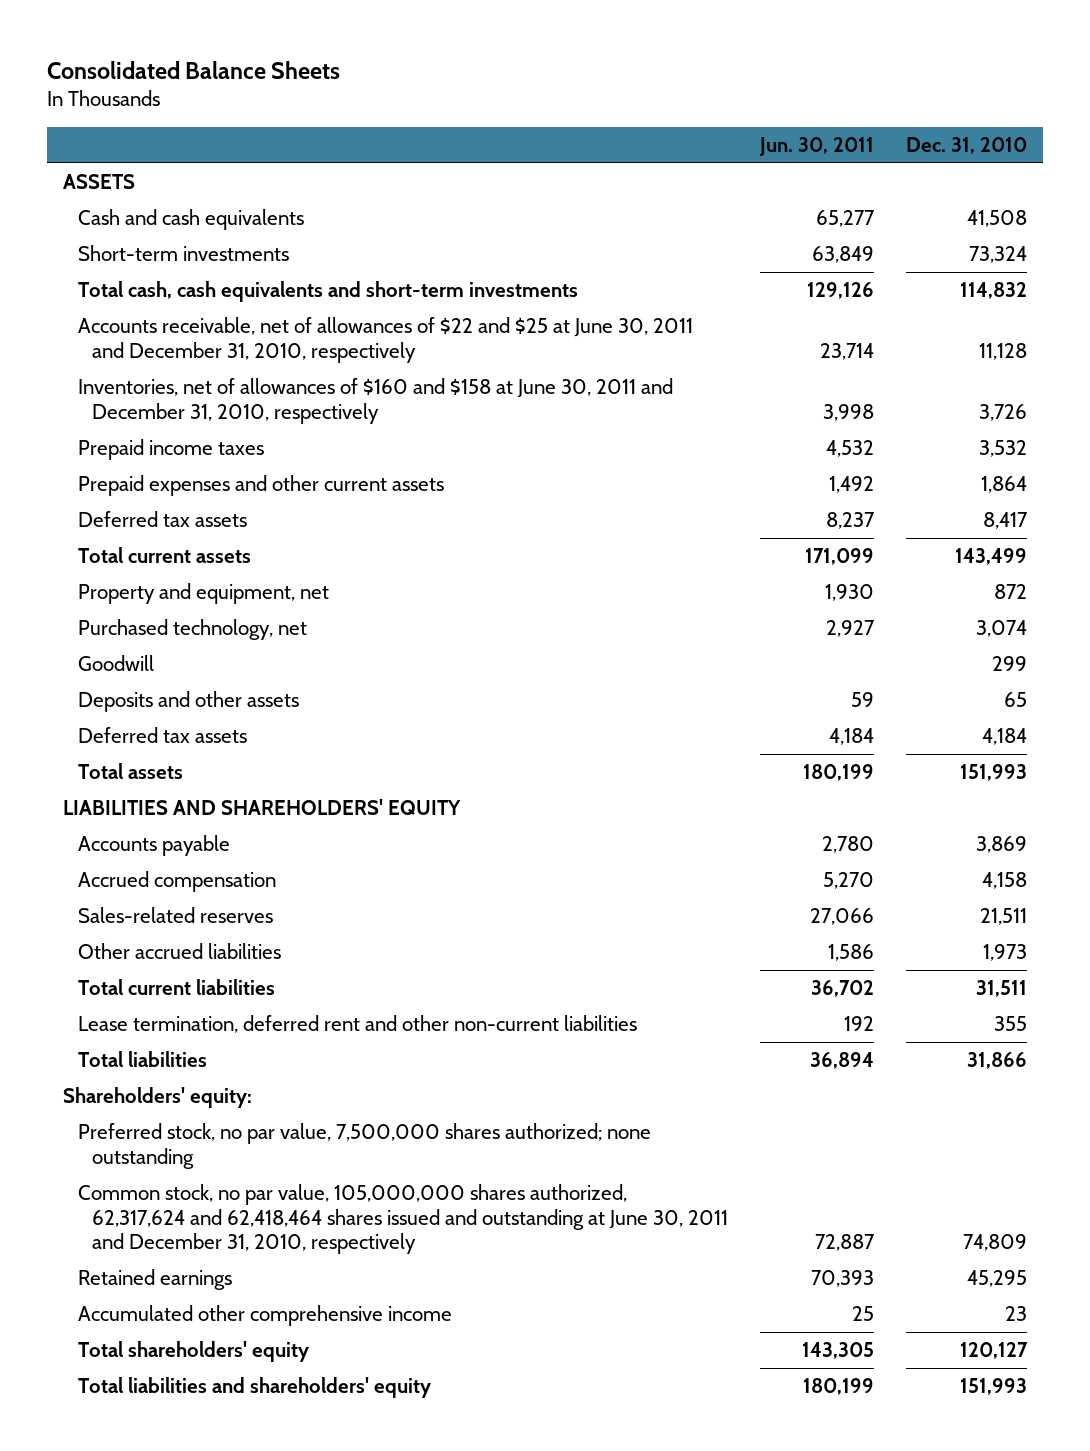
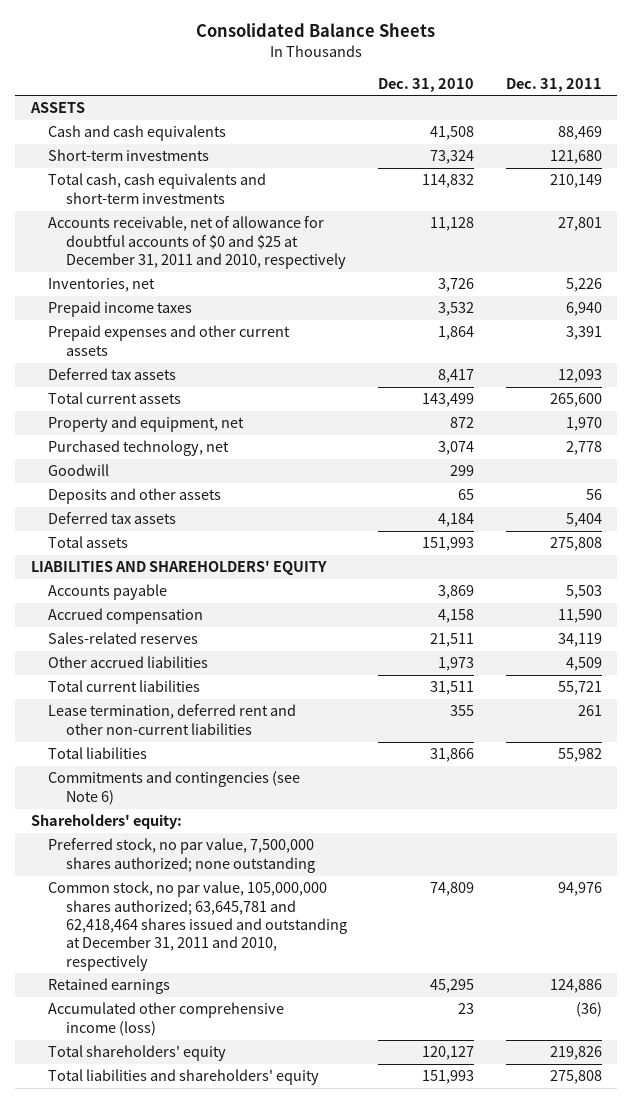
[759,136,875,156] Jun. 30, 2011 -> none
none -> [505,77,602,92] Dec. 31, 2011
[77,317,693,363] Accounts receivable, net of allowances of $22 and $25 at June 30, 2011 and December 31, 2010, respectively -> [48,216,347,269] Accounts receivable, net of allowance for doubtful accounts of $0 and $25 at December 31, 2011 and 2010, respectively
[77,378,673,424] Inventories, net of allowances of $160 and $158 at June 30, 2011 and December 31, 2010, respectively -> [48,278,156,293] Inventories, net
none -> [48,771,301,805] Commitments and contingencies (see Note 6)
[77,1184,729,1255] Common stock, no par value, 105,000,000 shares authorized, 62,317,624 and 62,418,464 shares issued and outstanding at June 30, 2011 and December 31, 2010, respectively -> [48,881,348,971] Common stock, no par value, 105,000,000 shares authorized; 63,645,781 and 62,418,464 shares issued and outstanding at December 31, 2011 and 2010, respectively
[77,1305,452,1327] Accumulated other comprehensive income -> [48,1002,285,1036] Accumulated other comprehensive income (loss)

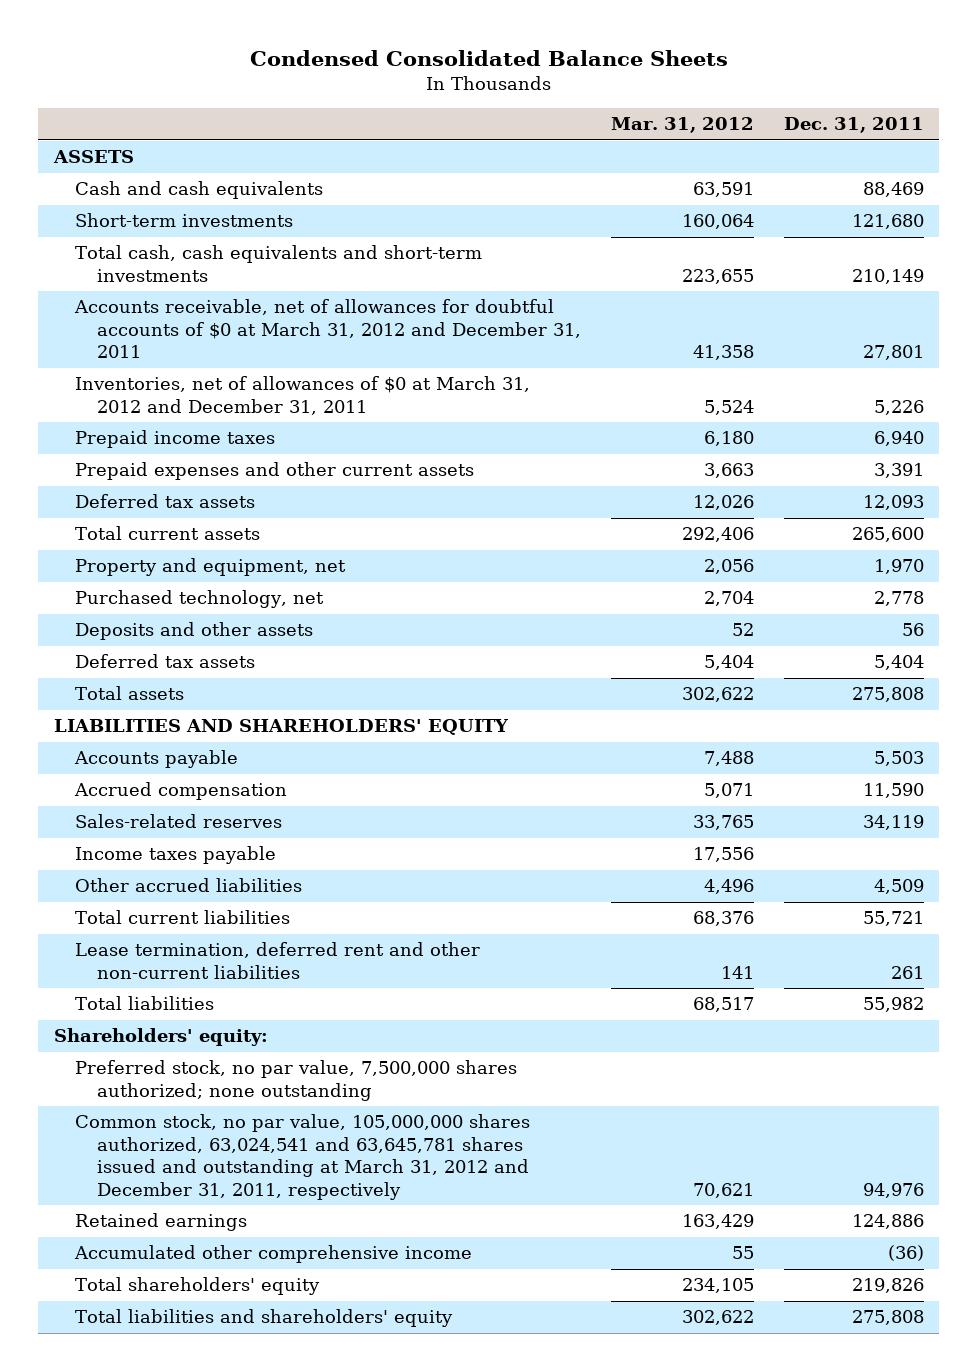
[196,23,436,38] Consolidated Balance Sheets -> [249,50,728,67] Condensed Consolidated Balance Sheets
[378,77,475,92] Dec. 31, 2010 -> none
none -> [610,117,754,134] Mar. 31, 2012
[48,216,347,269] Accounts receivable, net of allowance for doubtful accounts of $0 and $25 at December 31, 2011 and 2010, respectively -> [74,299,581,359] Accounts receivable, net of allowances for doubtful accounts of $0 at March 31, 2012 and December 31, 2011
[48,278,156,293] Inventories, net -> [75,376,531,415] Inventories, net of allowances of $0 at March 31, 2012 and December 31, 2011
[48,464,110,477] Goodwill -> none
none -> [75,846,277,865] Income taxes payable
[48,771,301,805] Commitments and contingencies (see Note 6) -> none
[48,881,348,971] Common stock, no par value, 105,000,000 shares authorized; 63,645,781 and 62,418,464 shares issued and outstanding at December 31, 2011 and 2010, respectively -> [75,1114,531,1200] Common stock, no par value, 105,000,000 shares authorized, 63,024,541 and 63,645,781 shares issued and outstanding at March 31, 2012 and December 31, 2011, respectively
[48,1002,285,1036] Accumulated other comprehensive income (loss) -> [74,1245,473,1264] Accumulated other comprehensive income

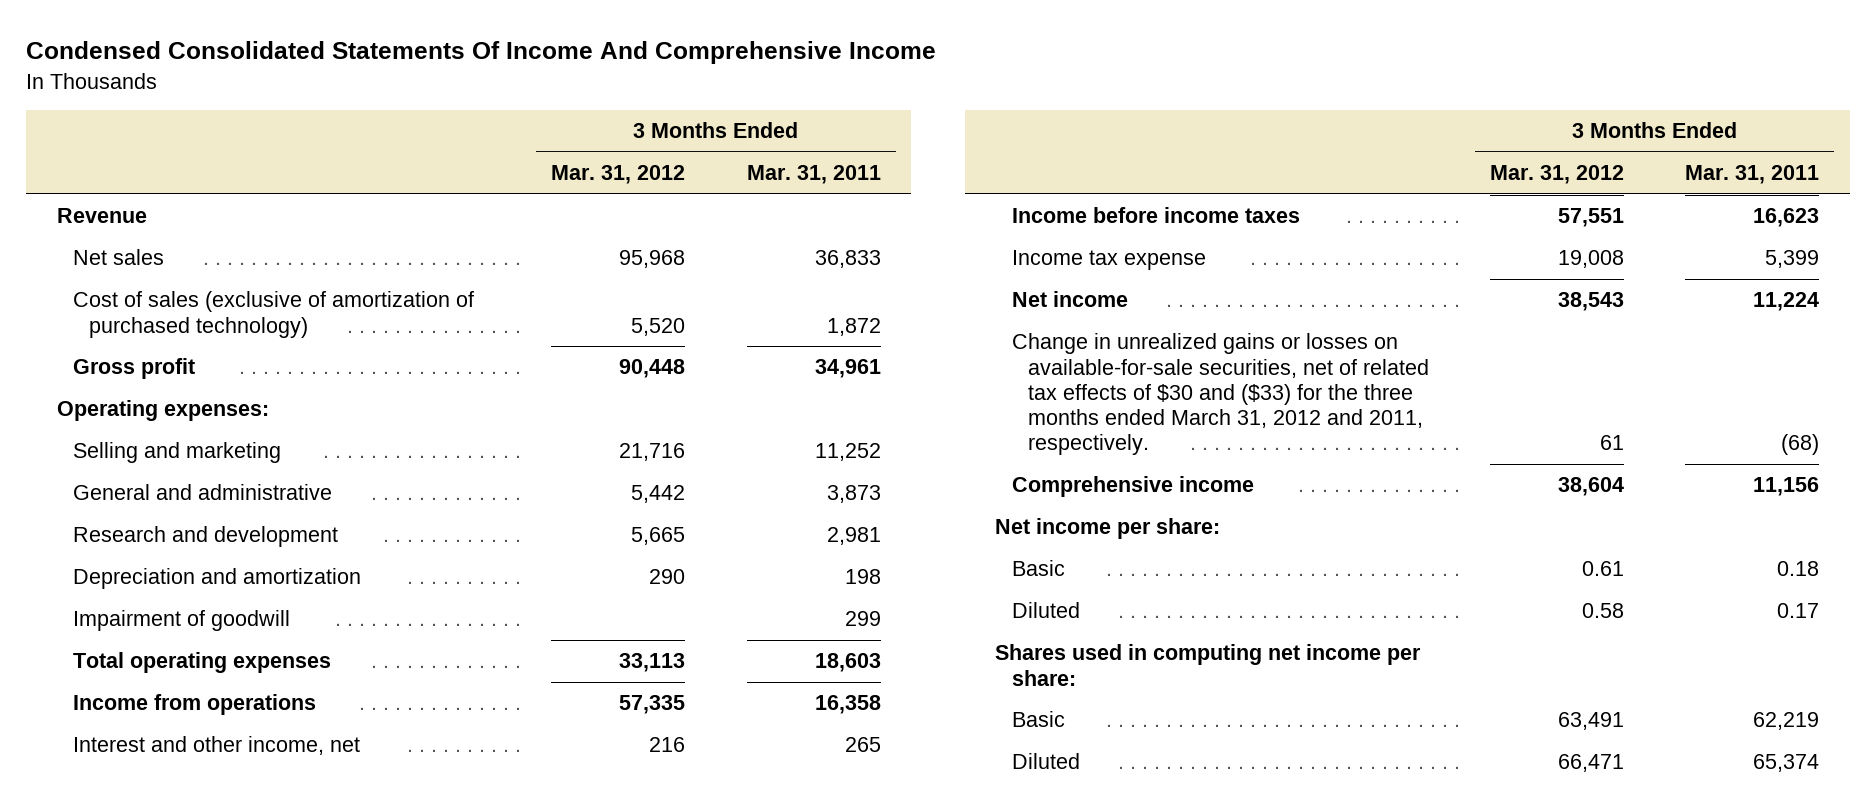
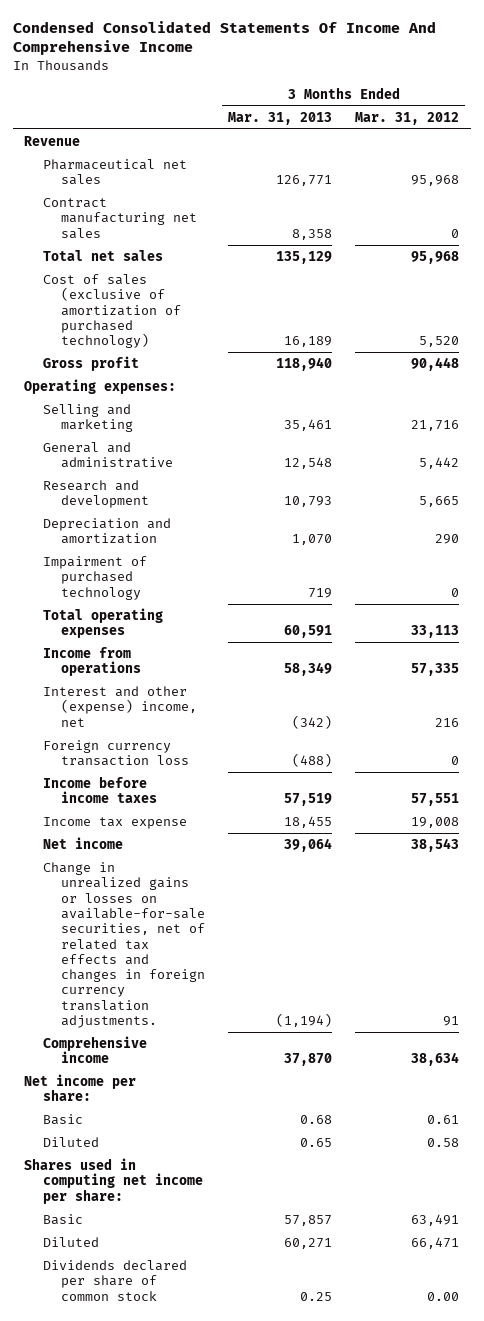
[746,165,881,185] Mar. 31, 2011 -> none
none -> [228,111,333,125] Mar. 31, 2013
none -> [42,158,187,186] Pharmaceutical net sales
none -> [42,197,198,239] Contract manufacturing net sales
[73,249,165,266] Net sales -> [42,249,163,261] Total net sales
[73,610,291,632] Impairment of goodwill -> none
none -> [42,555,147,600] Impairment of purchased technology
[73,736,361,756] Interest and other income, net -> [42,685,198,727] Interest and other (expense) income, net
none -> [42,739,190,767] Foreign currency transaction loss
[1011,333,1430,456] Change in unrealized gains or losses on available-for-sale securities, net of related tax effects of $30 and ($33) for the three months ended March 31, 2012 and 2011, respectively. -> [42,861,206,1029] Change in unrealized gains or losses on available-for-sale securities, net of related tax effects and changes in foreign currency translation adjustments.
[1600,435,1625,451] 61 -> [443,1016,460,1027] 91
[1558,477,1625,497] 38,604 -> [411,1052,460,1067] 38,634
none -> [42,1259,187,1301] Dividends declared per share of common stock

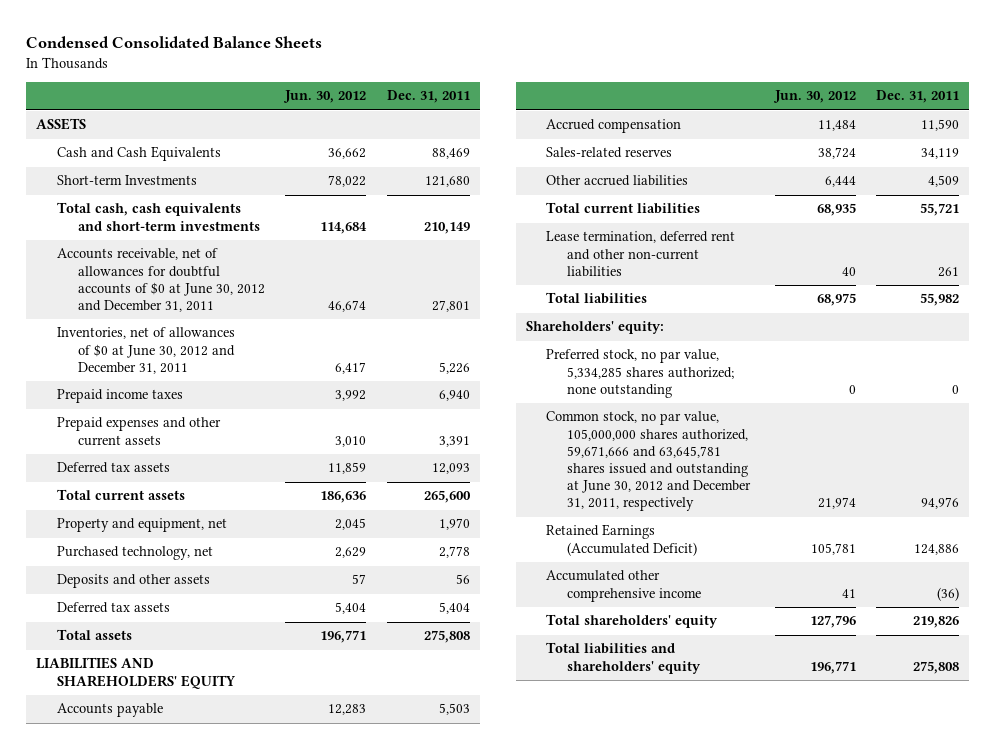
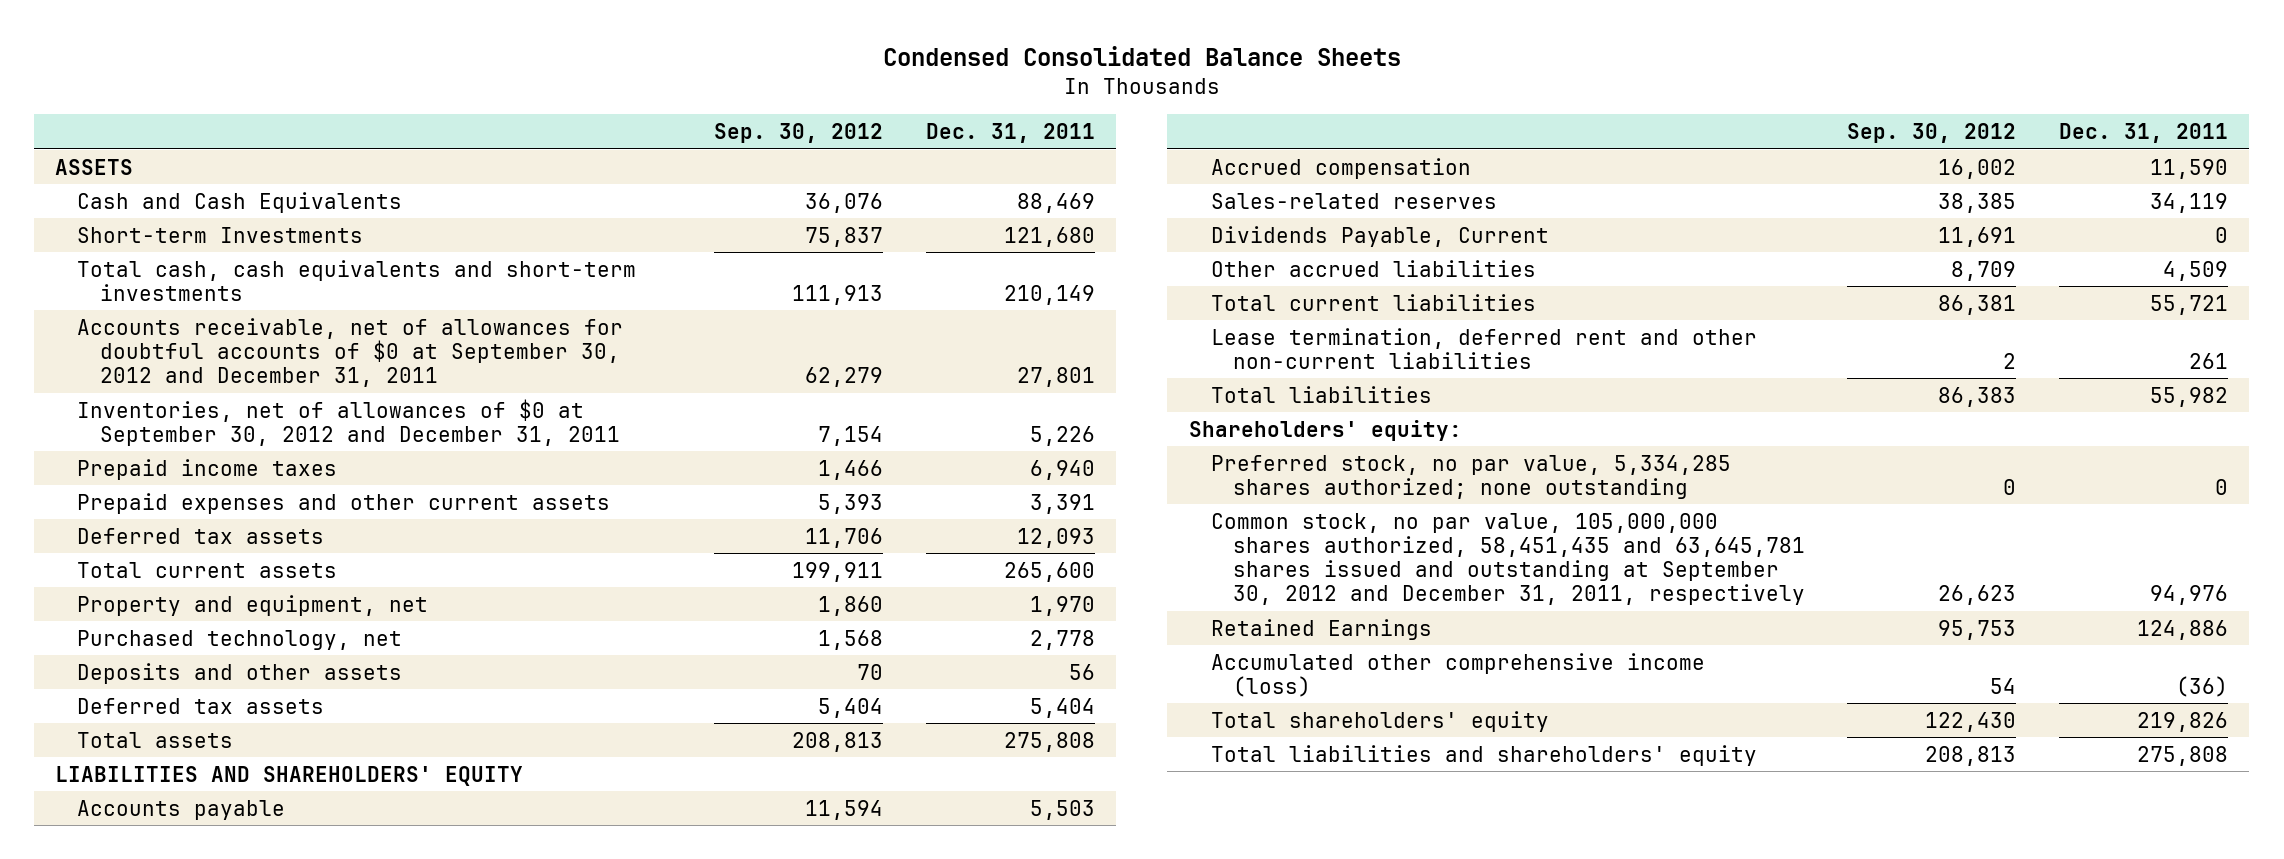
[283,90,367,104] Jun. 30, 2012 -> none
none -> [714,122,884,143] Sep. 30, 2012
[57,248,265,312] Accounts receivable, net of allowances for doubtful accounts of $0 at June 30, 2012 and December 31, 2011 -> [77,317,624,387] Accounts receivable, net of allowances for doubtful accounts of $0 at September 30, 2012 and December 31, 2011
[57,327,236,374] Inventories, net of allowances of $0 at June 30, 2012 and December 31, 2011 -> [77,398,620,446] Inventories, net of allowances of $0 at September 30, 2012 and December 31, 2011
none -> [1210,225,1549,247] Dividends Payable, Current
[546,411,752,512] Common stock, no par value, 105,000,000 shares authorized, 59,671,666 and 63,645,781 shares issued and outstanding at June 30, 2012 and December 31, 2011, respectively -> [1210,512,1805,606] Common stock, no par value, 105,000,000 shares authorized, 58,451,435 and 63,645,781 shares issued and outstanding at September 30, 2012 and December 31, 2011, respectively
[546,524,698,556] Retained Earnings (Accumulated Deficit) -> [1210,618,1432,640] Retained Earnings
[546,570,702,602] Accumulated other comprehensive income -> [1210,652,1705,697] Accumulated other comprehensive income (loss)

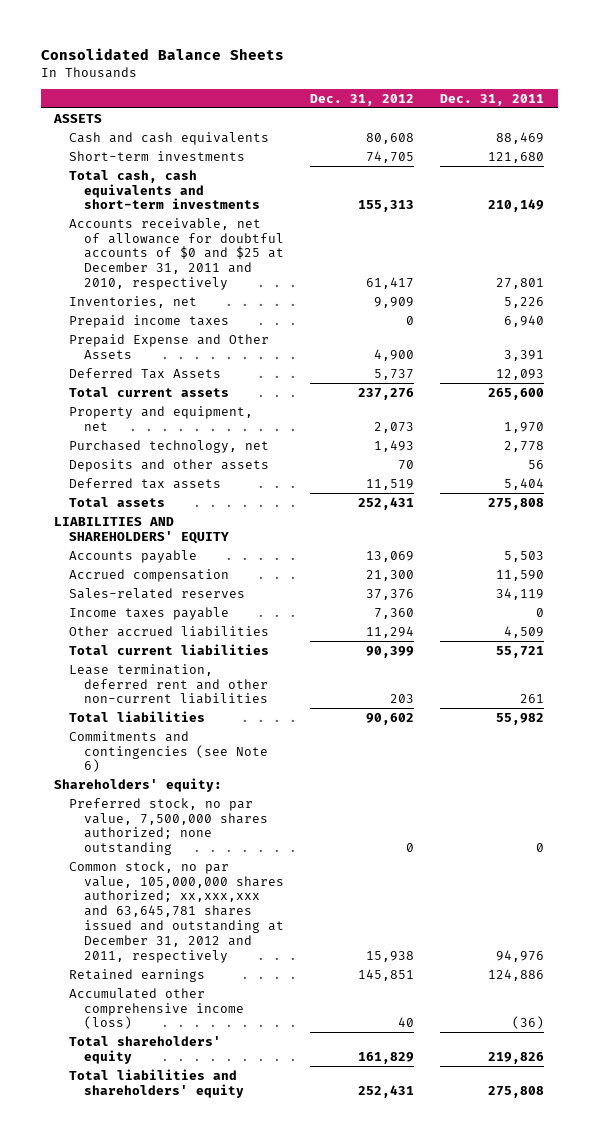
[882,46,1401,67] Condensed Consolidated Balance Sheets -> [40,48,284,61] Consolidated Balance Sheets
[714,122,884,143] Sep. 30, 2012 -> none
none -> [309,93,414,106] Dec. 31, 2012
[77,191,403,213] Cash and Cash Equivalents -> [68,131,269,145] Cash and cash equivalents
[77,226,364,243] Short-term Investments -> [68,150,245,161] Short-term investments
[77,317,624,387] Accounts receivable, net of allowances for doubtful accounts of $0 at September 30, 2012 and December 31, 2011 -> [68,217,284,291] Accounts receivable, net of allowance for doubtful accounts of $0 and $25 at December 31, 2011 and 2010, respectively
[77,398,620,446] Inventories, net of allowances of $0 at September 30, 2012 and December 31, 2011 -> [68,295,197,308] Inventories, net
[77,492,611,514] Prepaid expenses and other current assets -> [68,333,269,359] Prepaid Expense and Other Assets
[77,527,325,544] Deferred tax assets -> [68,367,221,379] Deferred Tax Assets
[1210,225,1549,247] Dividends Payable, Current -> none
none -> [68,606,229,620] Income taxes payable
none -> [68,730,268,773] Commitments and contingencies (see Note 6)
[1210,454,1731,499] Preferred stock, no par value, 5,334,285 shares authorized; none outstanding -> [68,797,268,856] Preferred stock, no par value, 7,500,000 shares authorized; none outstanding
[1210,512,1805,606] Common stock, no par value, 105,000,000 shares authorized, 58,451,435 and 63,645,781 shares issued and outstanding at September 30, 2012 and December 31, 2011, respectively -> [68,860,284,963] Common stock, no par value, 105,000,000 shares authorized; xx,xxx,xxx and 63,645,781 shares issued and outstanding at December 31, 2012 and 2011, respectively
[1210,618,1432,640] Retained Earnings -> [68,968,205,982] Retained earnings

